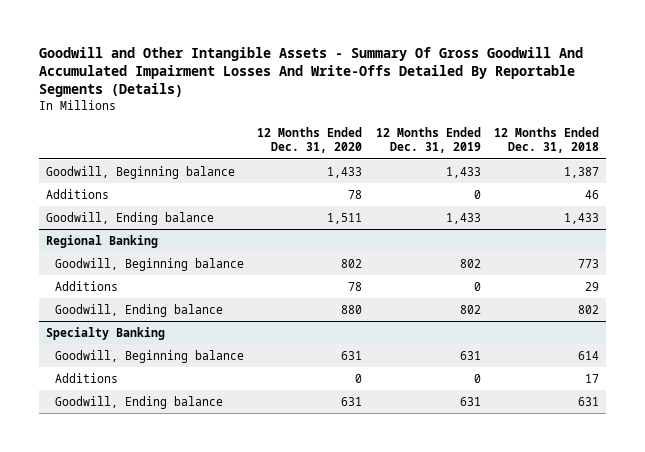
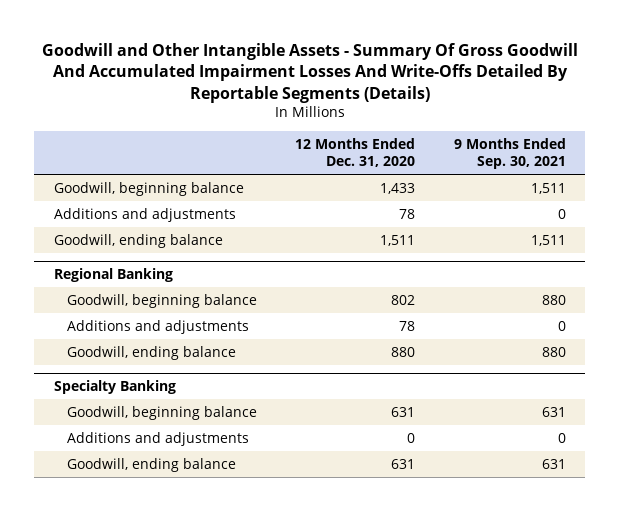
[375,127,481,154] 12 Months Ended Dec. 31, 2019 -> none
[493,127,599,154] 12 Months Ended Dec. 31, 2018 -> none
none -> [453,137,566,170] 9 Months Ended Sep. 30, 2021
[45,165,235,179] Goodwill, Beginning balance -> [53,181,244,196] Goodwill, beginning balance
[45,188,109,199] Additions -> [53,207,236,222] Additions and adjustments
[45,211,214,225] Goodwill, Ending balance -> [53,233,223,248] Goodwill, ending balance
[55,257,245,271] Goodwill, Beginning balance -> [67,293,258,308] Goodwill, beginning balance
[55,280,119,291] Additions -> [67,319,250,334] Additions and adjustments
[55,303,224,317] Goodwill, Ending balance -> [67,345,237,360] Goodwill, ending balance
[55,349,245,363] Goodwill, Beginning balance -> [67,405,258,420] Goodwill, beginning balance
[55,372,119,383] Additions -> [67,431,250,446] Additions and adjustments
[55,395,224,409] Goodwill, Ending balance -> [67,457,237,472] Goodwill, ending balance

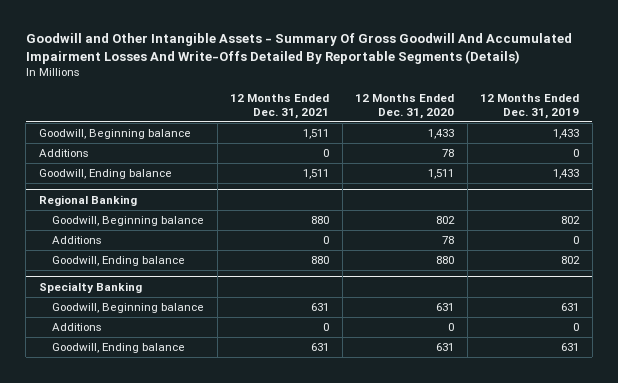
[453,137,566,170] 9 Months Ended Sep. 30, 2021 -> none
none -> [230,93,330,119] 12 Months Ended Dec. 31, 2021
none -> [480,93,580,119] 12 Months Ended Dec. 31, 2019
[53,181,244,196] Goodwill, beginning balance -> [38,128,191,139] Goodwill, Beginning balance
[53,207,236,222] Additions and adjustments -> [38,148,88,157] Additions
[53,233,223,248] Goodwill, ending balance -> [38,168,172,179] Goodwill, Ending balance
[67,293,258,308] Goodwill, beginning balance -> [52,215,205,226] Goodwill, Beginning balance
[67,319,250,334] Additions and adjustments -> [52,235,102,244] Additions
[67,345,237,360] Goodwill, ending balance -> [52,255,186,266] Goodwill, Ending balance
[67,405,258,420] Goodwill, beginning balance -> [52,302,205,313] Goodwill, Beginning balance
[67,431,250,446] Additions and adjustments -> [52,322,102,331] Additions
[67,457,237,472] Goodwill, ending balance -> [52,342,186,353] Goodwill, Ending balance

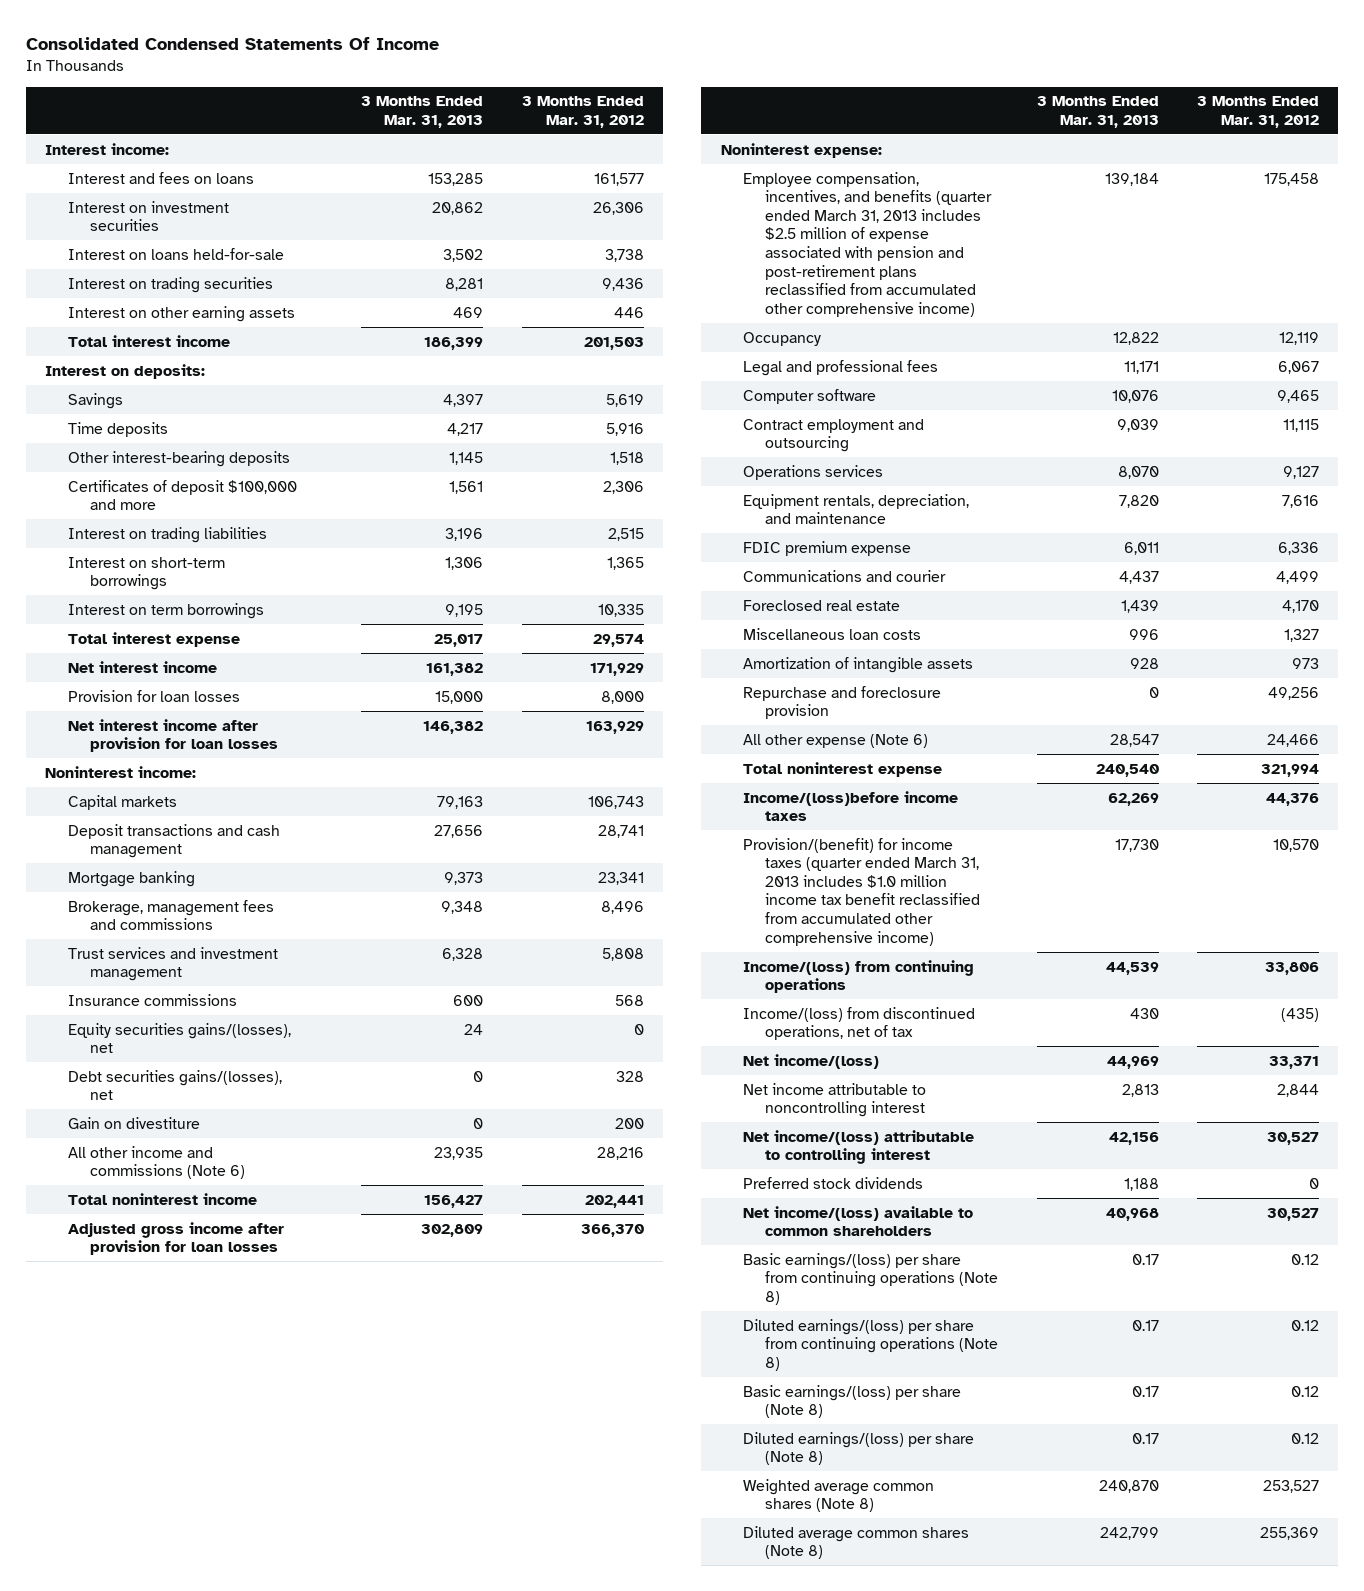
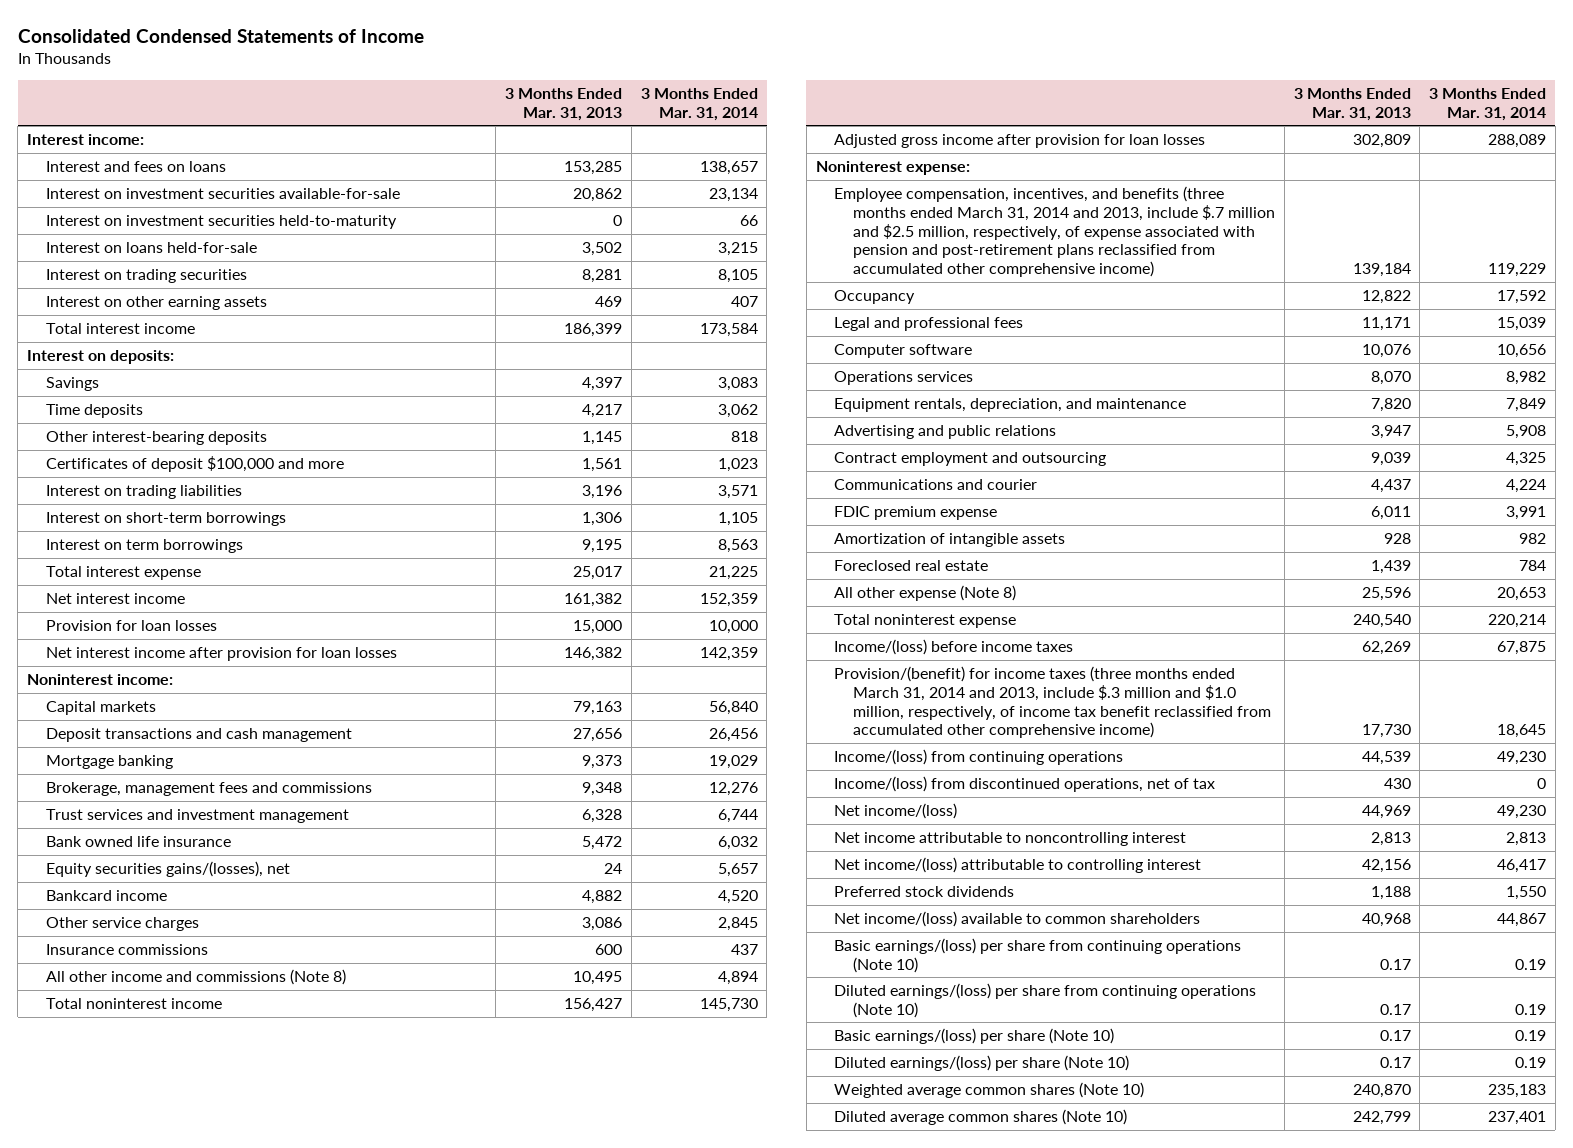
[26,37,440,51] Consolidated Condensed Statements Of Income -> [17,28,424,43] Consolidated Condensed Statements of Income
[521,96,644,128] 3 Months Ended Mar. 31, 2012 -> none
none -> [640,87,758,121] 3 Months Ended Mar. 31, 2014
[67,200,229,232] Interest on investment securities -> [45,188,400,200] Interest on investment securities available-for-sale
none -> [45,215,397,230] Interest on investment securities held-to-maturity
none -> [45,836,231,848] Bank owned life insurance
[67,1069,282,1101] Debt securities gains/(losses), net -> none
[67,1116,200,1129] Gain on divestiture -> none
none -> [45,890,167,902] Bankcard income
none -> [45,917,199,932] Other service charges
[67,993,237,1006] Insurance commissions -> [45,944,208,956] Insurance commissions
[67,1145,245,1180] All other income and commissions (Note 6) -> [45,969,346,986] All other income and commissions (Note 8)
[434,1146,484,1160] 23,935 -> [573,971,623,986] 10,495
[742,171,993,317] Employee compensation, incentives, and benefits (quarter ended March 31, 2013 includes $2.5 million of expense associated with pension and post-retirement plans reclassified from accumulated other comprehensive income) -> [834,186,1276,278] Employee compensation, incentives, and benefits (three months ended March 31, 2014 and 2013, include $.7 million and $2.5 million, respectively, of expense associated with pension and post-retirement plans reclassified from accumulated other comprehensive income)
none -> [834,425,1057,440] Advertising and public relations
[742,418,924,453] Contract employment and outsourcing -> [834,452,1107,467] Contract employment and outsourcing
[742,627,921,640] Miscellaneous loan costs -> none
[742,540,911,556] FDIC premium expense -> [834,506,998,521] FDIC premium expense
[742,685,941,720] Repurchase and foreclosure provision -> none
[742,599,900,611] Foreclosed real estate -> [834,560,989,572] Foreclosed real estate
[742,733,928,748] All other expense (Note 6) -> [834,585,1017,602] All other expense (Note 8)
[1109,733,1159,747] 28,547 -> [1361,587,1411,602] 25,596
[742,790,958,822] Income/(loss)before income taxes -> [834,639,1074,656] Income/(loss) before income taxes
[742,837,981,946] Provision/(benefit) for income taxes (quarter ended March 31, 2013 includes $1.0 million income tax benefit reclassified from accumulated other comprehensive income) -> [834,666,1272,739] Provision/(benefit) for income taxes (three months ended March 31, 2014 and 2013, include $.3 million and $1.0 million, respectively, of income tax benefit reclassified from accumulated other comprehensive income)
[742,1252,999,1305] Basic earnings/(loss) per share from continuing operations (Note 8) -> [834,938,1242,973] Basic earnings/(loss) per share from continuing operations (Note 10)
[742,1318,999,1371] Diluted earnings/(loss) per share from continuing operations (Note 8) -> [834,983,1257,1018] Diluted earnings/(loss) per share from continuing operations (Note 10)
[742,1384,961,1419] Basic earnings/(loss) per share (Note 8) -> [834,1028,1115,1045] Basic earnings/(loss) per share (Note 10)
[742,1431,974,1466] Diluted earnings/(loss) per share (Note 8) -> [834,1055,1130,1072] Diluted earnings/(loss) per share (Note 10)
[742,1478,934,1513] Weighted average common shares (Note 8) -> [834,1082,1145,1099] Weighted average common shares (Note 10)
[742,1525,969,1560] Diluted average common shares (Note 8) -> [834,1109,1128,1126] Diluted average common shares (Note 10)

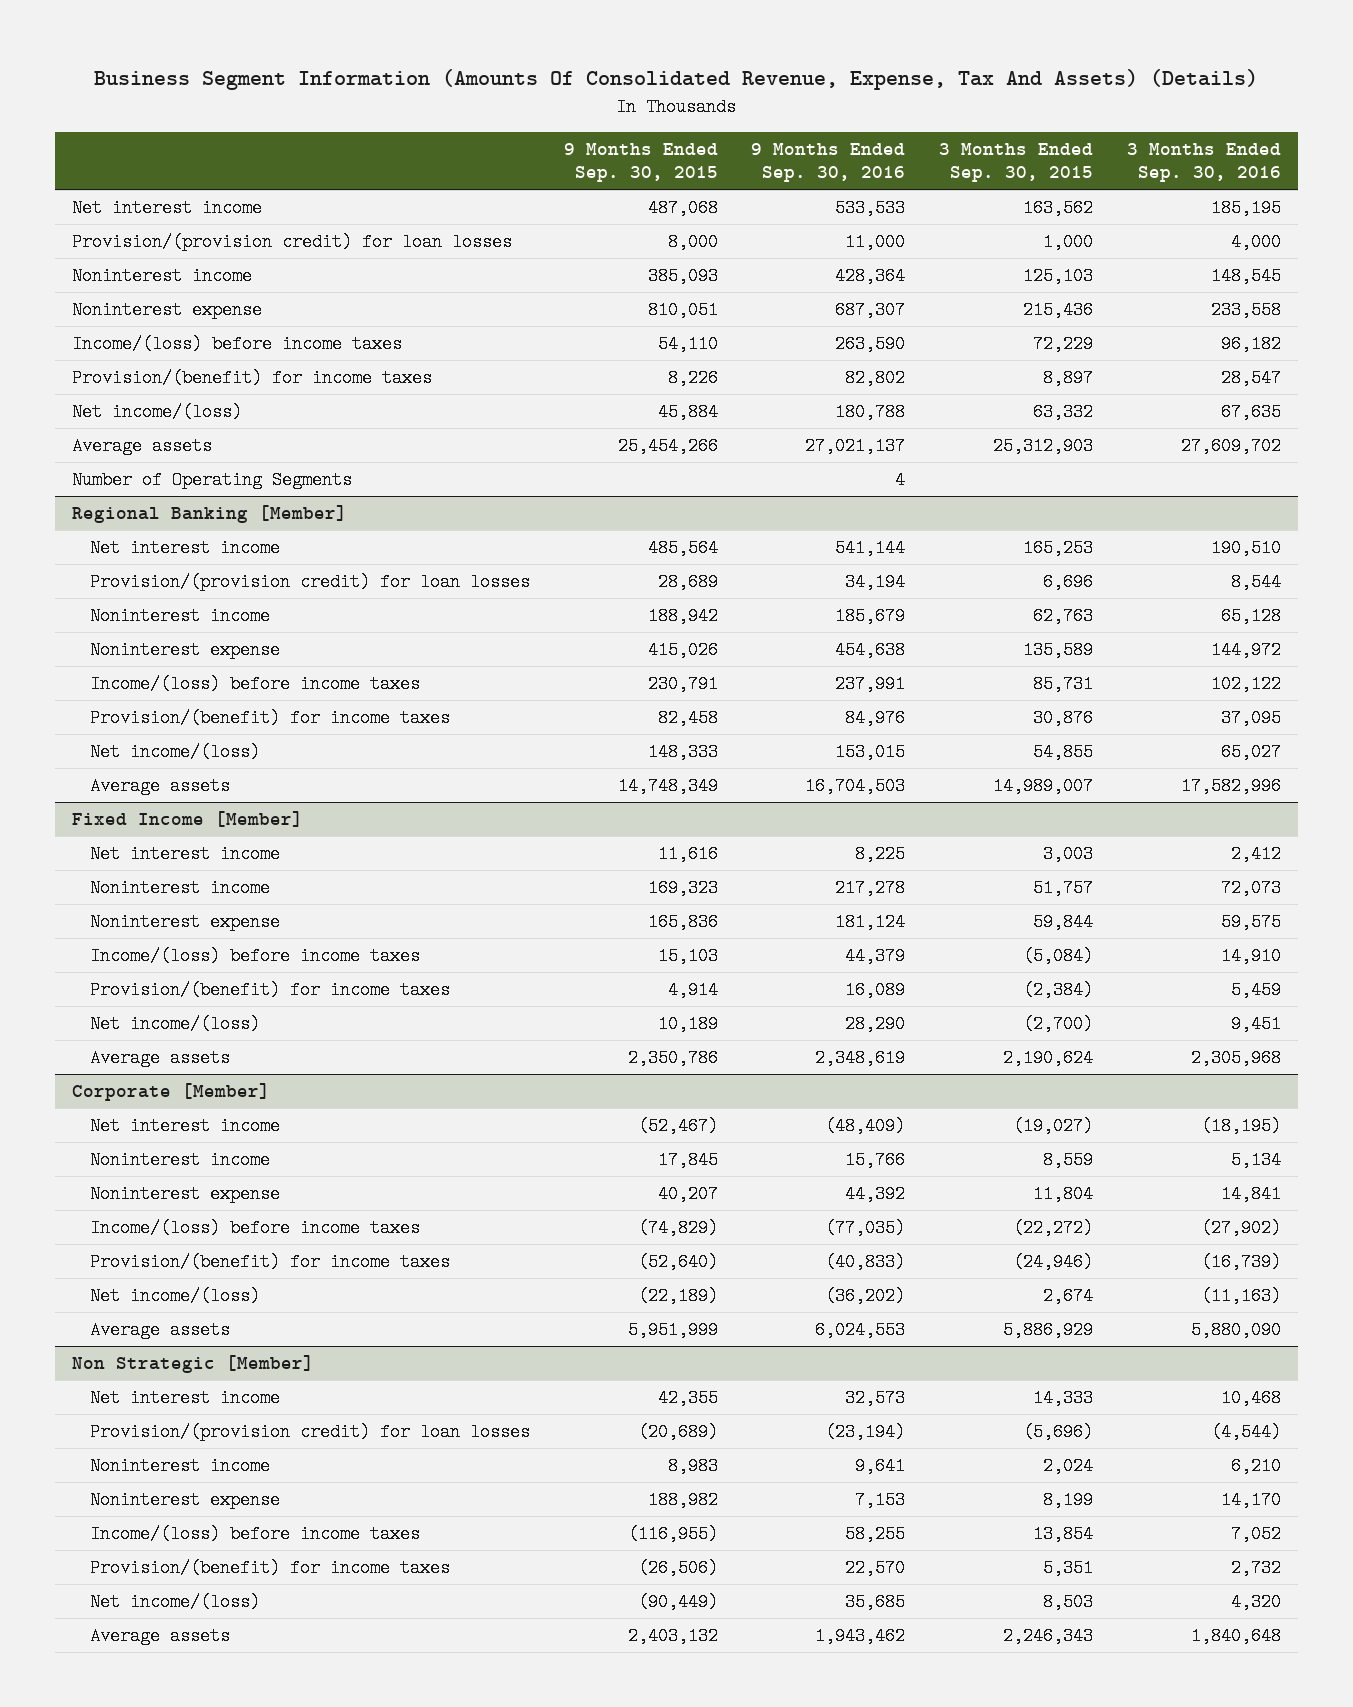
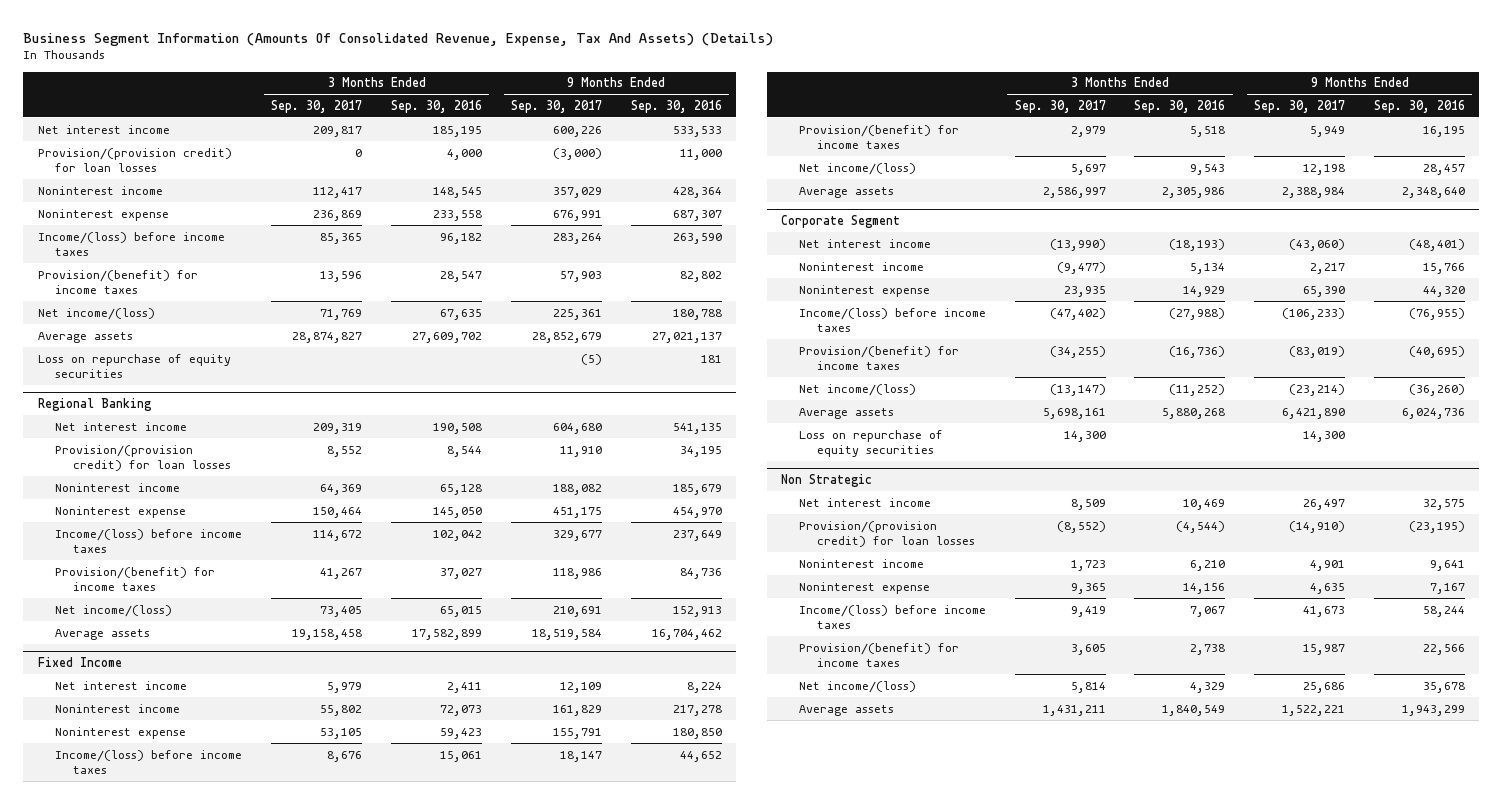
[563,142,718,183] 9 Months Ended Sep. 30, 2015 -> none
[939,142,1094,183] 3 Months Ended Sep. 30, 2015 -> none
none -> [271,99,363,113] Sep. 30, 2017
none -> [510,99,602,113] Sep. 30, 2017
[71,470,352,489] Number of Operating Segments -> none
none -> [37,353,231,378] Loss on repurchase of equity securities
[71,504,347,523] Regional Banking [Member] -> [37,398,152,412] Regional Banking
[835,538,906,557] 541,144 -> [672,422,722,434] 541,135
[1210,538,1281,557] 190,510 -> [432,422,482,434] 190,508
[845,572,906,591] 34,194 -> [679,445,722,457] 34,195
[835,640,906,659] 454,638 -> [672,506,722,518] 454,970
[1210,640,1281,659] 144,972 -> [432,506,482,518] 145,050
[835,674,906,693] 237,991 -> [672,529,722,541] 237,649
[1210,674,1281,693] 102,122 -> [432,529,482,541] 102,042
[845,708,906,727] 84,976 -> [679,567,722,579] 84,736
[1220,708,1281,727] 37,095 -> [439,567,482,579] 37,027
[835,742,906,761] 153,015 -> [672,605,722,617] 152,913
[1220,742,1281,761] 65,027 -> [439,605,482,617] 65,015
[805,776,906,795] 16,704,503 -> [651,628,722,640] 16,704,462
[1180,776,1281,795] 17,582,996 -> [411,628,482,640] 17,582,899
[71,810,303,827] Fixed Income [Member] -> [37,657,122,668] Fixed Income
[855,844,906,863] 8,225 -> [686,681,722,693] 8,224
[1230,844,1281,863] 2,412 -> [446,681,482,693] 2,411
[835,912,906,931] 181,124 -> [672,727,722,739] 180,850
[1220,912,1281,931] 59,575 -> [439,727,482,739] 59,423
[845,946,906,965] 44,379 -> [679,750,722,762] 44,652
[1220,946,1281,965] 14,910 -> [439,750,482,762] 15,061
[845,980,906,999] 16,089 -> [1422,125,1465,137] 16,195
[1230,980,1281,999] 5,459 -> [1190,125,1226,137] 5,518
[845,1014,906,1033] 28,290 -> [1422,163,1465,175] 28,457
[1230,1014,1281,1033] 9,451 -> [1190,163,1226,175] 9,543
[815,1048,906,1067] 2,348,619 -> [1401,186,1465,198] 2,348,640
[1190,1048,1281,1067] 2,305,968 -> [1162,186,1226,198] 2,305,986
[71,1082,270,1101] Corporate [Member] -> [781,215,901,229] Corporate Segment
[825,1116,906,1135] (48,409) -> [1408,238,1465,251] (48,401)
[1200,1116,1281,1135] (18,195) -> [1169,238,1226,251] (18,193)
[845,1184,906,1203] 44,392 -> [1422,285,1465,297] 44,320
[1220,1184,1281,1203] 14,841 -> [1183,285,1226,297] 14,929
[825,1218,906,1237] (77,035) -> [1408,307,1465,320] (76,955)
[1200,1218,1281,1237] (27,902) -> [1169,307,1226,320] (27,988)
[825,1252,906,1271] (40,833) -> [1408,345,1465,358] (40,695)
[1200,1252,1281,1271] (16,739) -> [1169,345,1226,358] (16,736)
[825,1286,906,1305] (36,202) -> [1408,383,1465,396] (36,260)
[1200,1286,1281,1305] (11,163) -> [1169,383,1226,396] (11,252)
[815,1320,906,1339] 6,024,553 -> [1401,407,1465,419] 6,024,736
[1190,1320,1281,1339] 5,880,090 -> [1162,407,1226,419] 5,880,268
none -> [798,429,943,457] Loss on repurchase of equity securities
[71,1354,314,1373] Non Strategic [Member] -> [781,474,873,488] Non Strategic
[845,1388,906,1407] 32,573 -> [1422,498,1465,510] 32,575
[1220,1388,1281,1407] 10,468 -> [1183,498,1226,510] 10,469
[825,1422,906,1441] (23,194) -> [1408,520,1465,533] (23,195)
[855,1490,906,1509] 7,153 -> [1429,582,1465,594] 7,167
[1220,1490,1281,1509] 14,170 -> [1183,582,1226,594] 14,156
[845,1524,906,1543] 58,255 -> [1422,605,1465,617] 58,244
[1230,1524,1281,1543] 7,052 -> [1190,605,1226,617] 7,067
[845,1558,906,1577] 22,570 -> [1422,643,1465,655] 22,566
[1230,1558,1281,1577] 2,732 -> [1190,643,1226,655] 2,738
[845,1592,906,1611] 35,685 -> [1422,681,1465,693] 35,678
[1230,1592,1281,1611] 4,320 -> [1190,681,1226,693] 4,329
[815,1626,906,1645] 1,943,462 -> [1401,704,1465,716] 1,943,299
[1190,1626,1281,1645] 1,840,648 -> [1162,704,1226,716] 1,840,549

